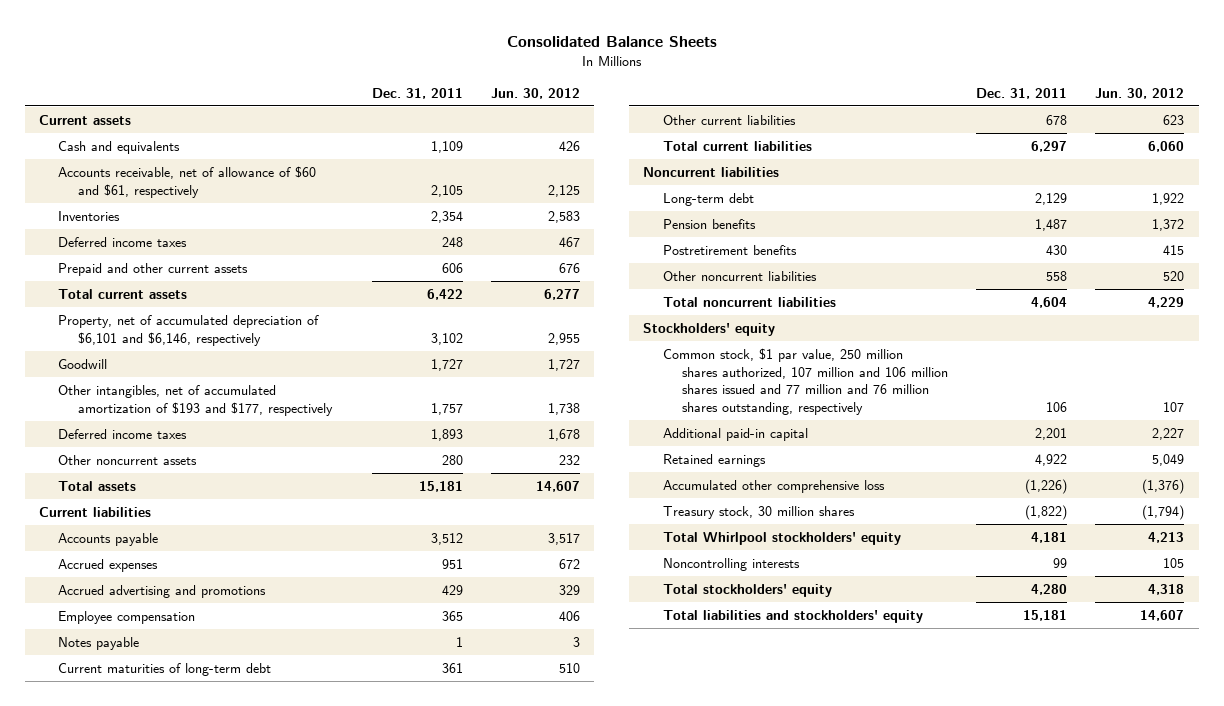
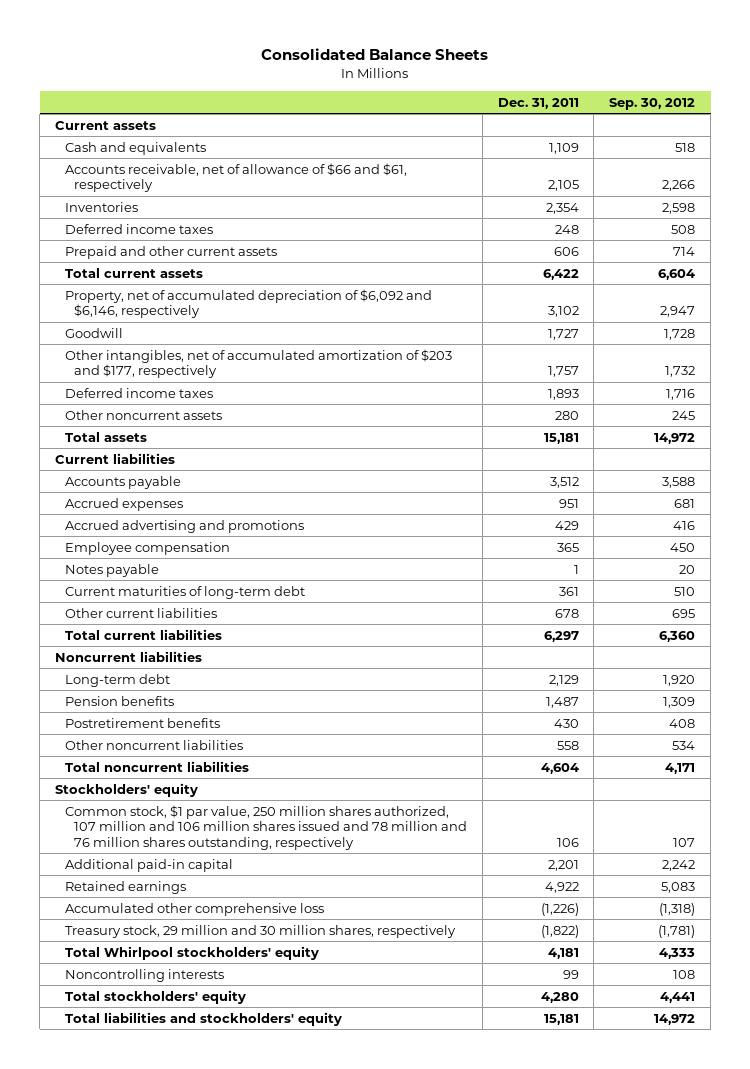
[491,87,581,99] Jun. 30, 2012 -> none
none -> [609,97,696,110] Sep. 30, 2012
[58,166,317,198] Accounts receivable, net of allowance of $60 and $61, respectively -> [64,162,407,193] Accounts receivable, net of allowance of $66 and $61, respectively
[58,315,320,346] Property, net of accumulated depreciation of $6,101 and $6,146, respectively -> [64,288,432,319] Property, net of accumulated depreciation of $6,092 and $6,146, respectively
[58,385,333,416] Other intangibles, net of accumulated amortization of $193 and $177, respectively -> [64,348,452,379] Other intangibles, net of accumulated amortization of $203 and $177, respectively
[662,348,948,415] Common stock, $1 par value, 250 million shares authorized, 107 million and 106 million shares issued and 77 million and 76 million shares outstanding, respectively -> [64,804,467,850] Common stock, $1 par value, 250 million shares authorized, 107 million and 106 million shares issued and 78 million and 76 million shares outstanding, respectively
[662,506,855,520] Treasury stock, 30 million shares -> [64,924,456,938] Treasury stock, 29 million and 30 million shares, respectively

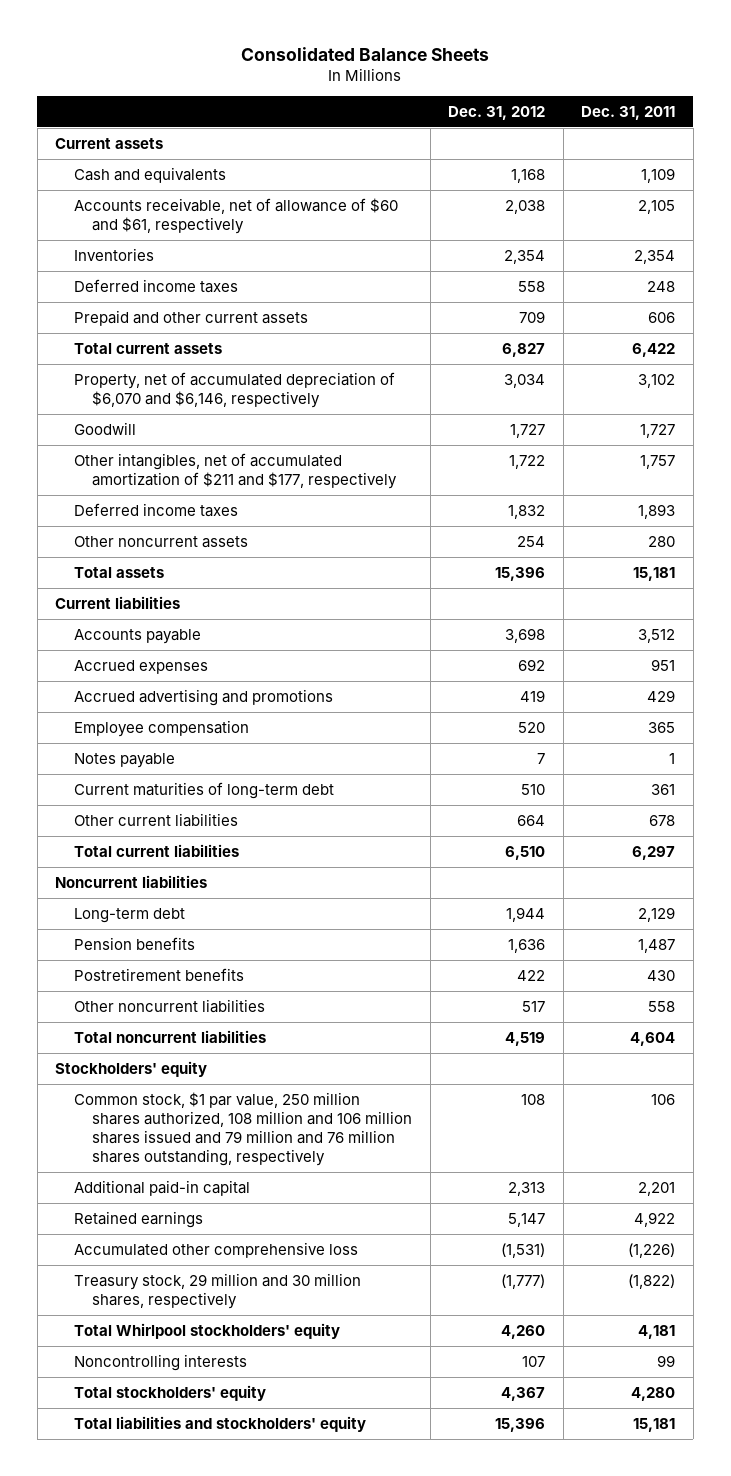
[609,97,696,110] Sep. 30, 2012 -> none
none -> [448,105,546,120] Dec. 31, 2012
[64,162,407,193] Accounts receivable, net of allowance of $66 and $61, respectively -> [73,198,398,235] Accounts receivable, net of allowance of $60 and $61, respectively
[64,288,432,319] Property, net of accumulated depreciation of $6,092 and $6,146, respectively -> [73,372,395,409] Property, net of accumulated depreciation of $6,070 and $6,146, respectively
[64,348,452,379] Other intangibles, net of accumulated amortization of $203 and $177, respectively -> [73,453,398,490] Other intangibles, net of accumulated amortization of $211 and $177, respectively
[64,804,467,850] Common stock, $1 par value, 250 million shares authorized, 107 million and 106 million shares issued and 78 million and 76 million shares outstanding, respectively -> [73,1092,413,1167] Common stock, $1 par value, 250 million shares authorized, 108 million and 106 million shares issued and 79 million and 76 million shares outstanding, respectively

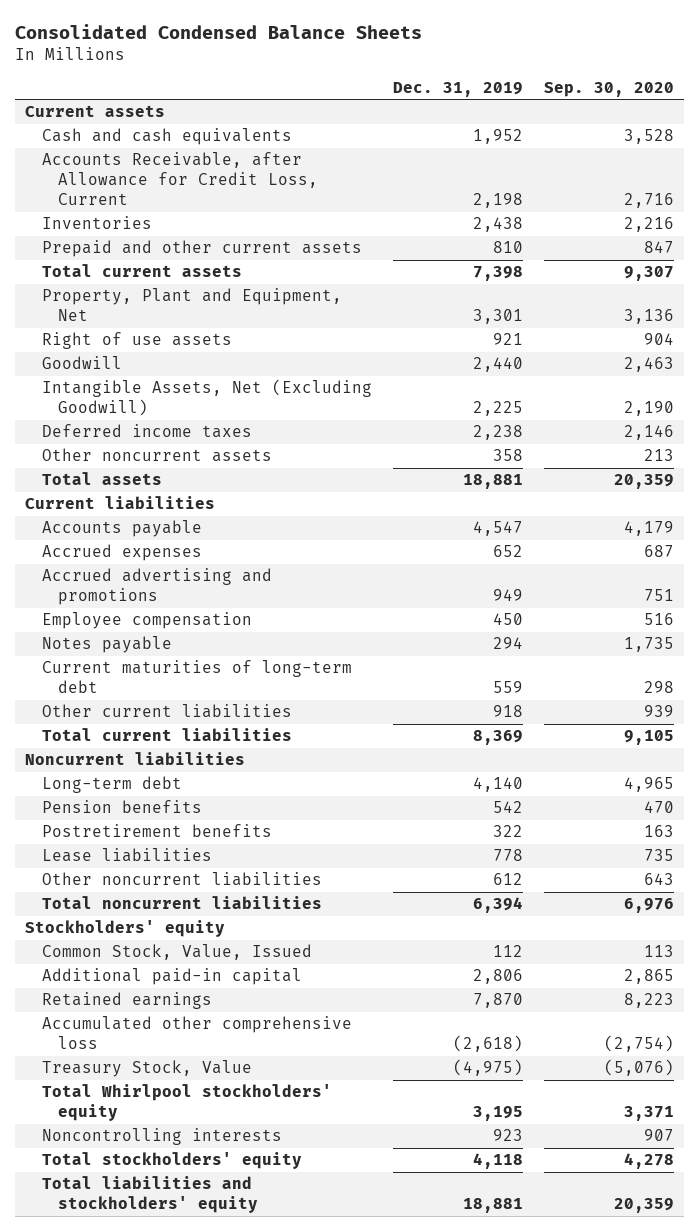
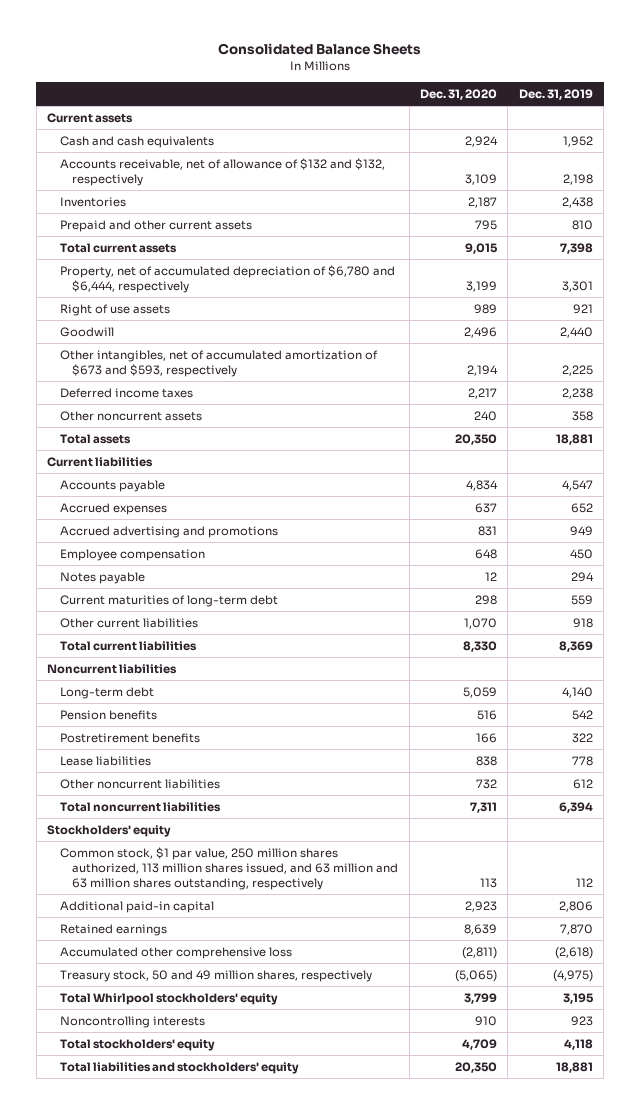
[14,24,422,40] Consolidated Condensed Balance Sheets -> [218,43,422,56] Consolidated Balance Sheets
[543,81,674,97] Sep. 30, 2020 -> none
none -> [420,88,498,100] Dec. 31, 2020
[41,152,318,206] Accounts Receivable, after Allowance for Credit Loss, Current -> [59,157,385,186] Accounts receivable, net of allowance of $132 and $132, respectively
[41,288,342,322] Property, Plant and Equipment, Net -> [59,264,395,293] Property, net of accumulated depreciation of $6,780 and $6,444, respectively
[41,379,372,417] Intangible Assets, Net (Excluding Goodwill) -> [59,349,378,377] Other intangibles, net of accumulated amortization of $673 and $593, respectively
[41,944,312,961] Common Stock, Value, Issued -> [59,846,399,890] Common stock, $1 par value, 250 million shares authorized, 113 million shares issued, and 63 million and 63 million shares outstanding, respectively
[41,1060,252,1078] Treasury Stock, Value -> [59,969,372,982] Treasury stock, 50 and 49 million shares, respectively

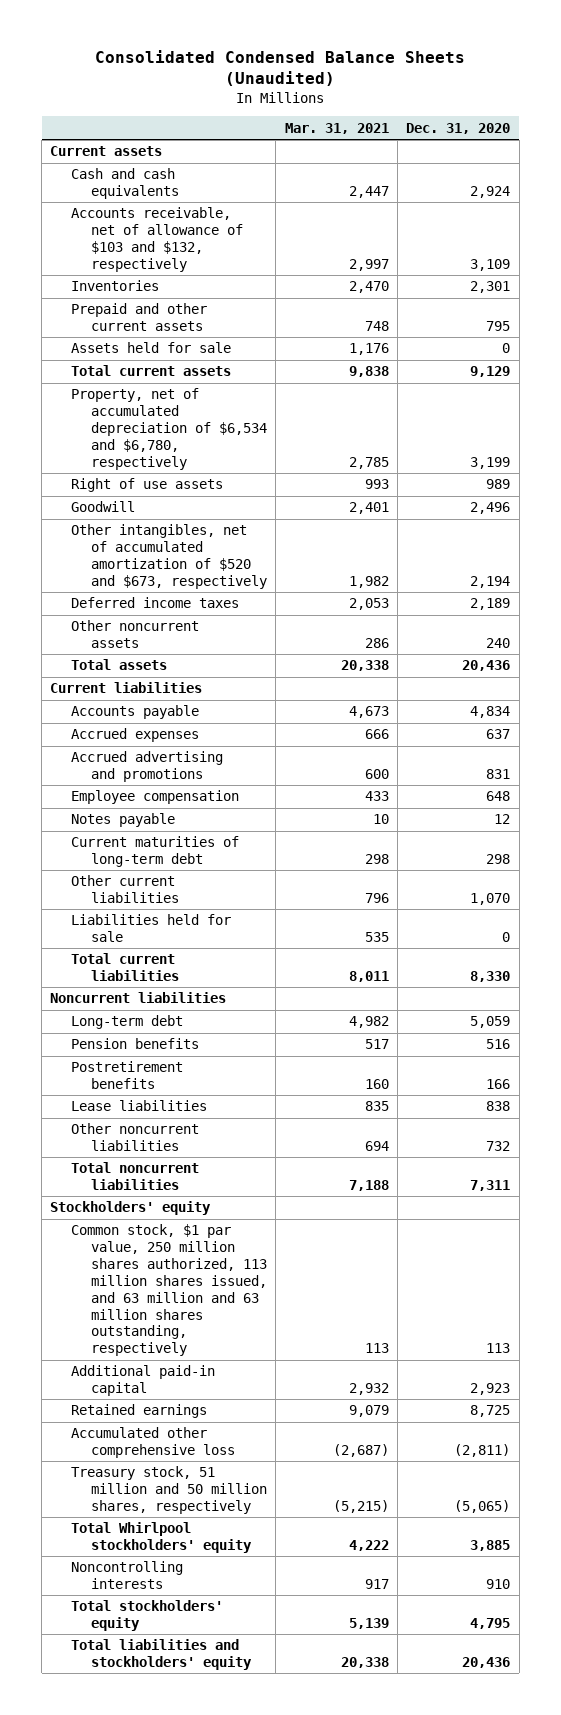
[218,43,422,56] Consolidated Balance Sheets -> [95,49,466,87] Consolidated Condensed Balance Sheets (Unaudited)
[518,88,593,100] Dec. 31, 2019 -> none
none -> [284,122,389,134] Mar. 31, 2021
[59,157,385,186] Accounts receivable, net of allowance of $132 and $132, respectively -> [70,207,244,272] Accounts receivable, net of allowance of $103 and $132, respectively
[468,196,498,208] 2,187 -> [470,281,511,294] 2,301
none -> [70,342,231,354] Assets held for sale
[465,242,499,254] 9,015 -> [470,366,511,378] 9,129
[59,264,395,293] Property, net of accumulated depreciation of $6,780 and $6,444, respectively -> [70,388,268,470] Property, net of accumulated depreciation of $6,534 and $6,780, respectively
[59,349,378,377] Other intangibles, net of accumulated amortization of $673 and $593, respectively -> [70,524,268,589] Other intangibles, net of accumulated amortization of $520 and $673, respectively
[468,387,498,399] 2,217 -> [470,598,511,611] 2,189
[455,433,498,445] 20,350 -> [462,660,511,672] 20,436
none -> [70,914,231,943] Liabilities held for sale
[464,923,498,935] 8,639 -> [470,1405,511,1418] 8,725
[59,969,372,982] Treasury stock, 50 and 49 million shares, respectively -> [70,1466,268,1515] Treasury stock, 51 million and 50 million shares, respectively
[464,992,498,1004] 3,799 -> [470,1540,511,1552] 3,885
[462,1038,498,1050] 4,709 -> [470,1618,511,1630] 4,795
[455,1061,498,1073] 20,350 -> [462,1657,511,1669] 20,436

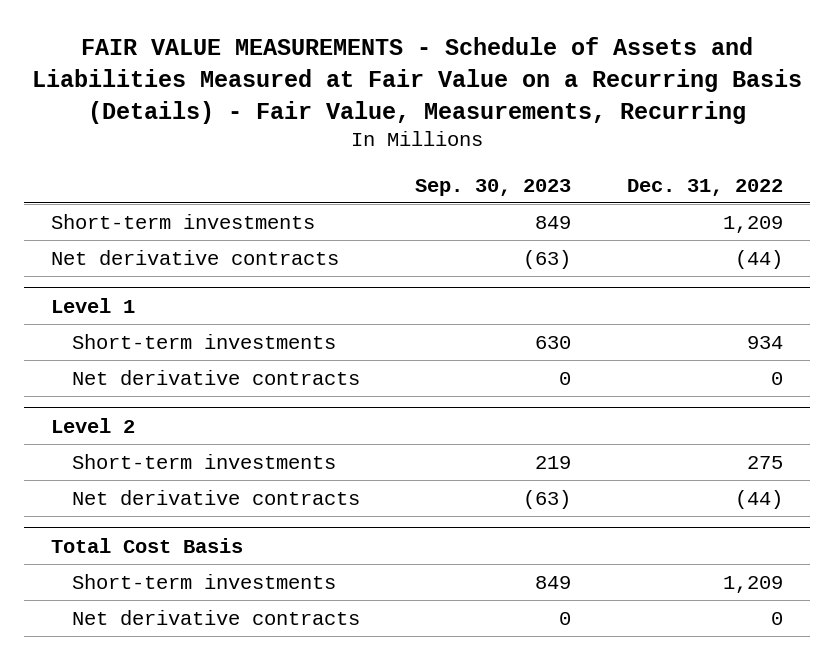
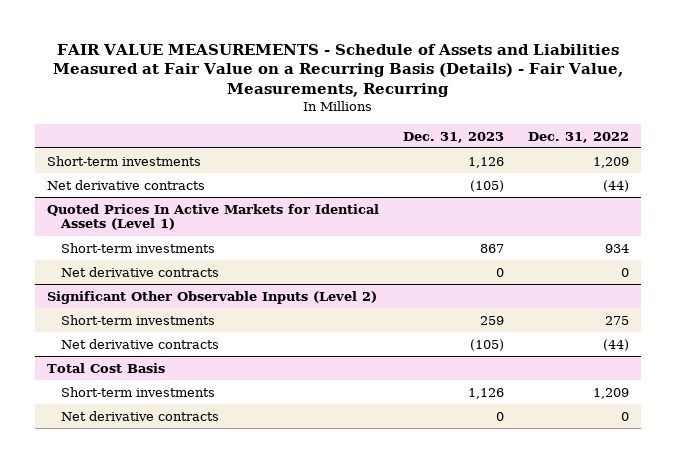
[415,178,572,196] Sep. 30, 2023 -> none
none -> [403,131,505,143] Dec. 31, 2023
[51,297,136,313] Level 1 -> [47,203,380,231] Quoted Prices In Active Markets for Identical Assets (Level 1)
[51,417,136,433] Level 2 -> [47,290,378,304] Significant Other Observable Inputs (Level 2)

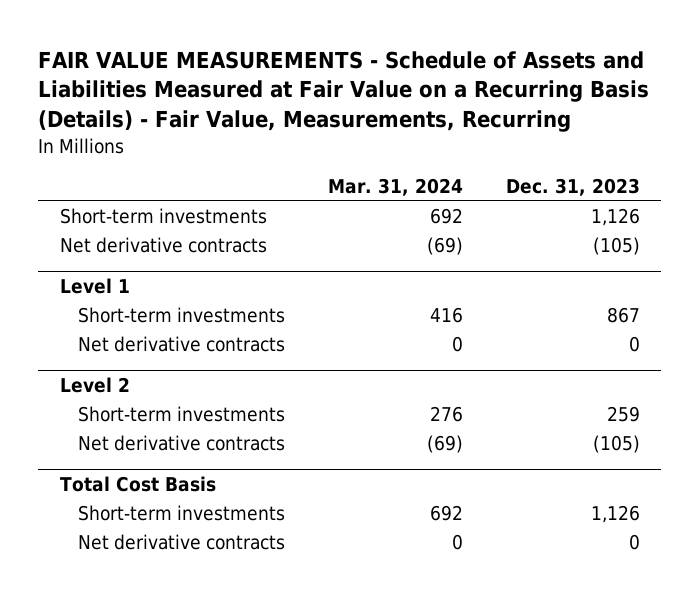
[528,131,630,143] Dec. 31, 2022 -> none
none -> [327,178,463,197] Mar. 31, 2024
[47,203,380,231] Quoted Prices In Active Markets for Identical Assets (Level 1) -> [59,278,130,295] Level 1
[47,290,378,304] Significant Other Observable Inputs (Level 2) -> [59,377,130,394] Level 2

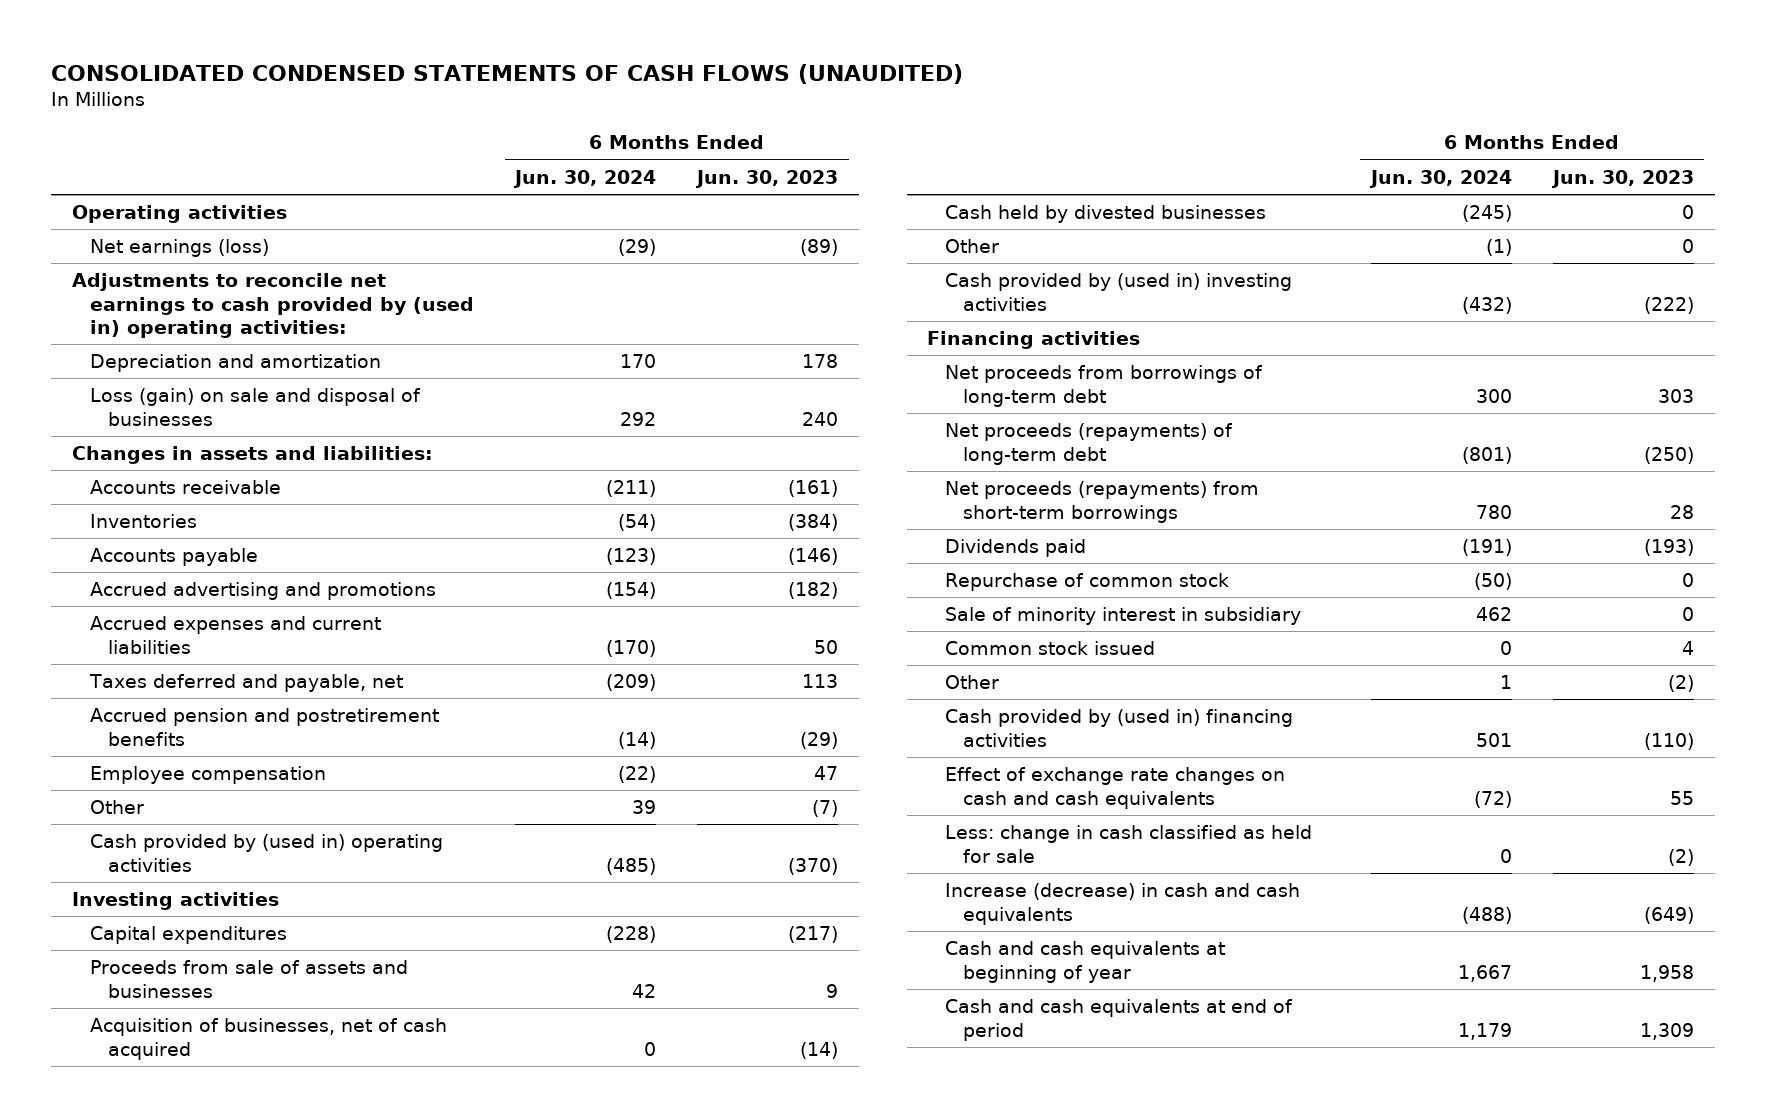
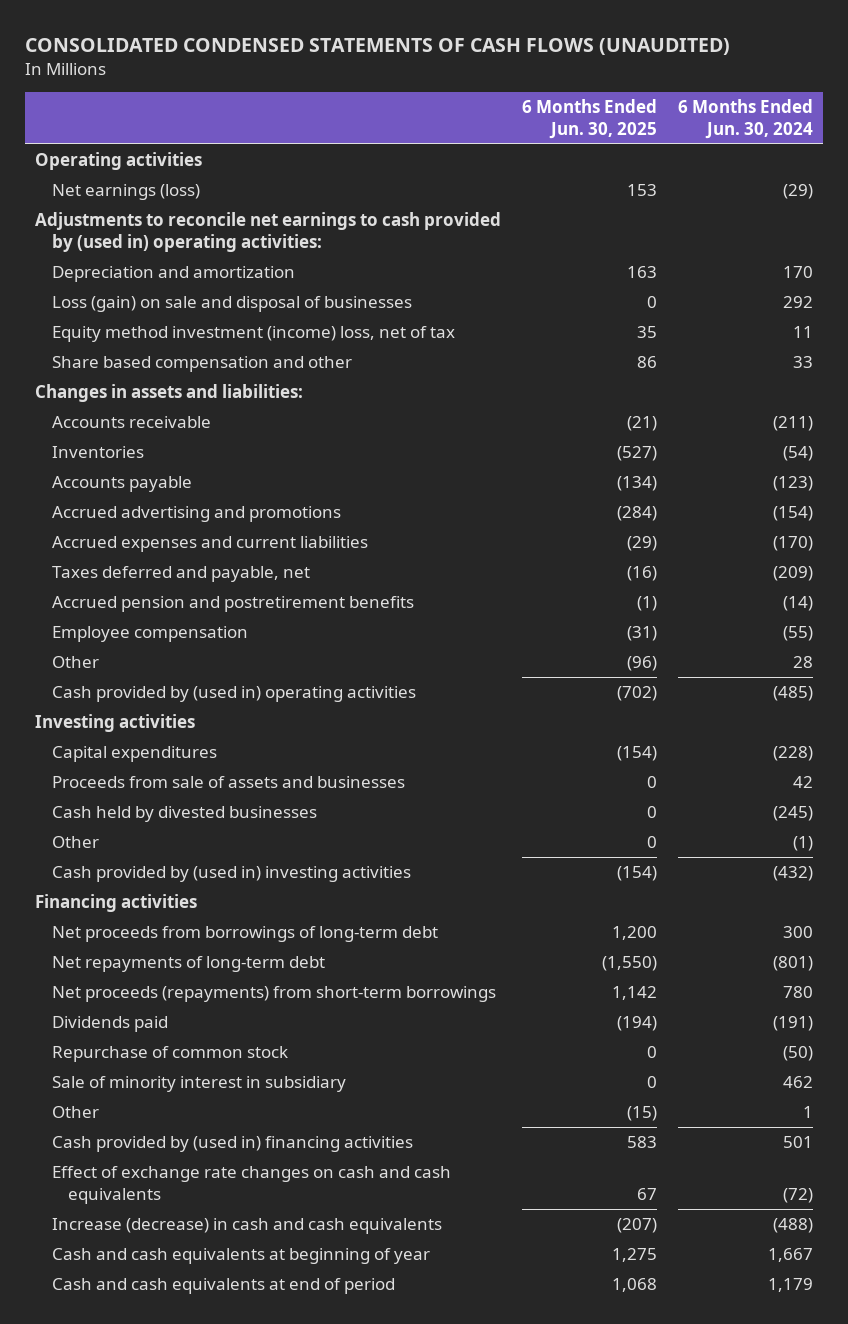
[695,169,839,188] Jun. 30, 2023 -> none
none -> [521,98,657,139] 6 Months Ended Jun. 30, 2025
none -> [51,326,455,343] Equity method investment (income) loss, net of tax
none -> [51,356,352,373] Share based compensation and other
[618,766,657,784] (22) -> [782,626,813,642] (55)
[632,800,657,815] 39 -> [792,656,813,669] 28
[89,1018,447,1060] Acquisition of businesses, net of cash acquired -> none
[945,423,1234,465] Net proceeds (repayments) of long-term debt -> [51,956,325,973] Net repayments of long-term debt
[945,641,1156,656] Common stock issued -> none
[945,825,1313,863] Less: change in cash classified as held for sale -> none

